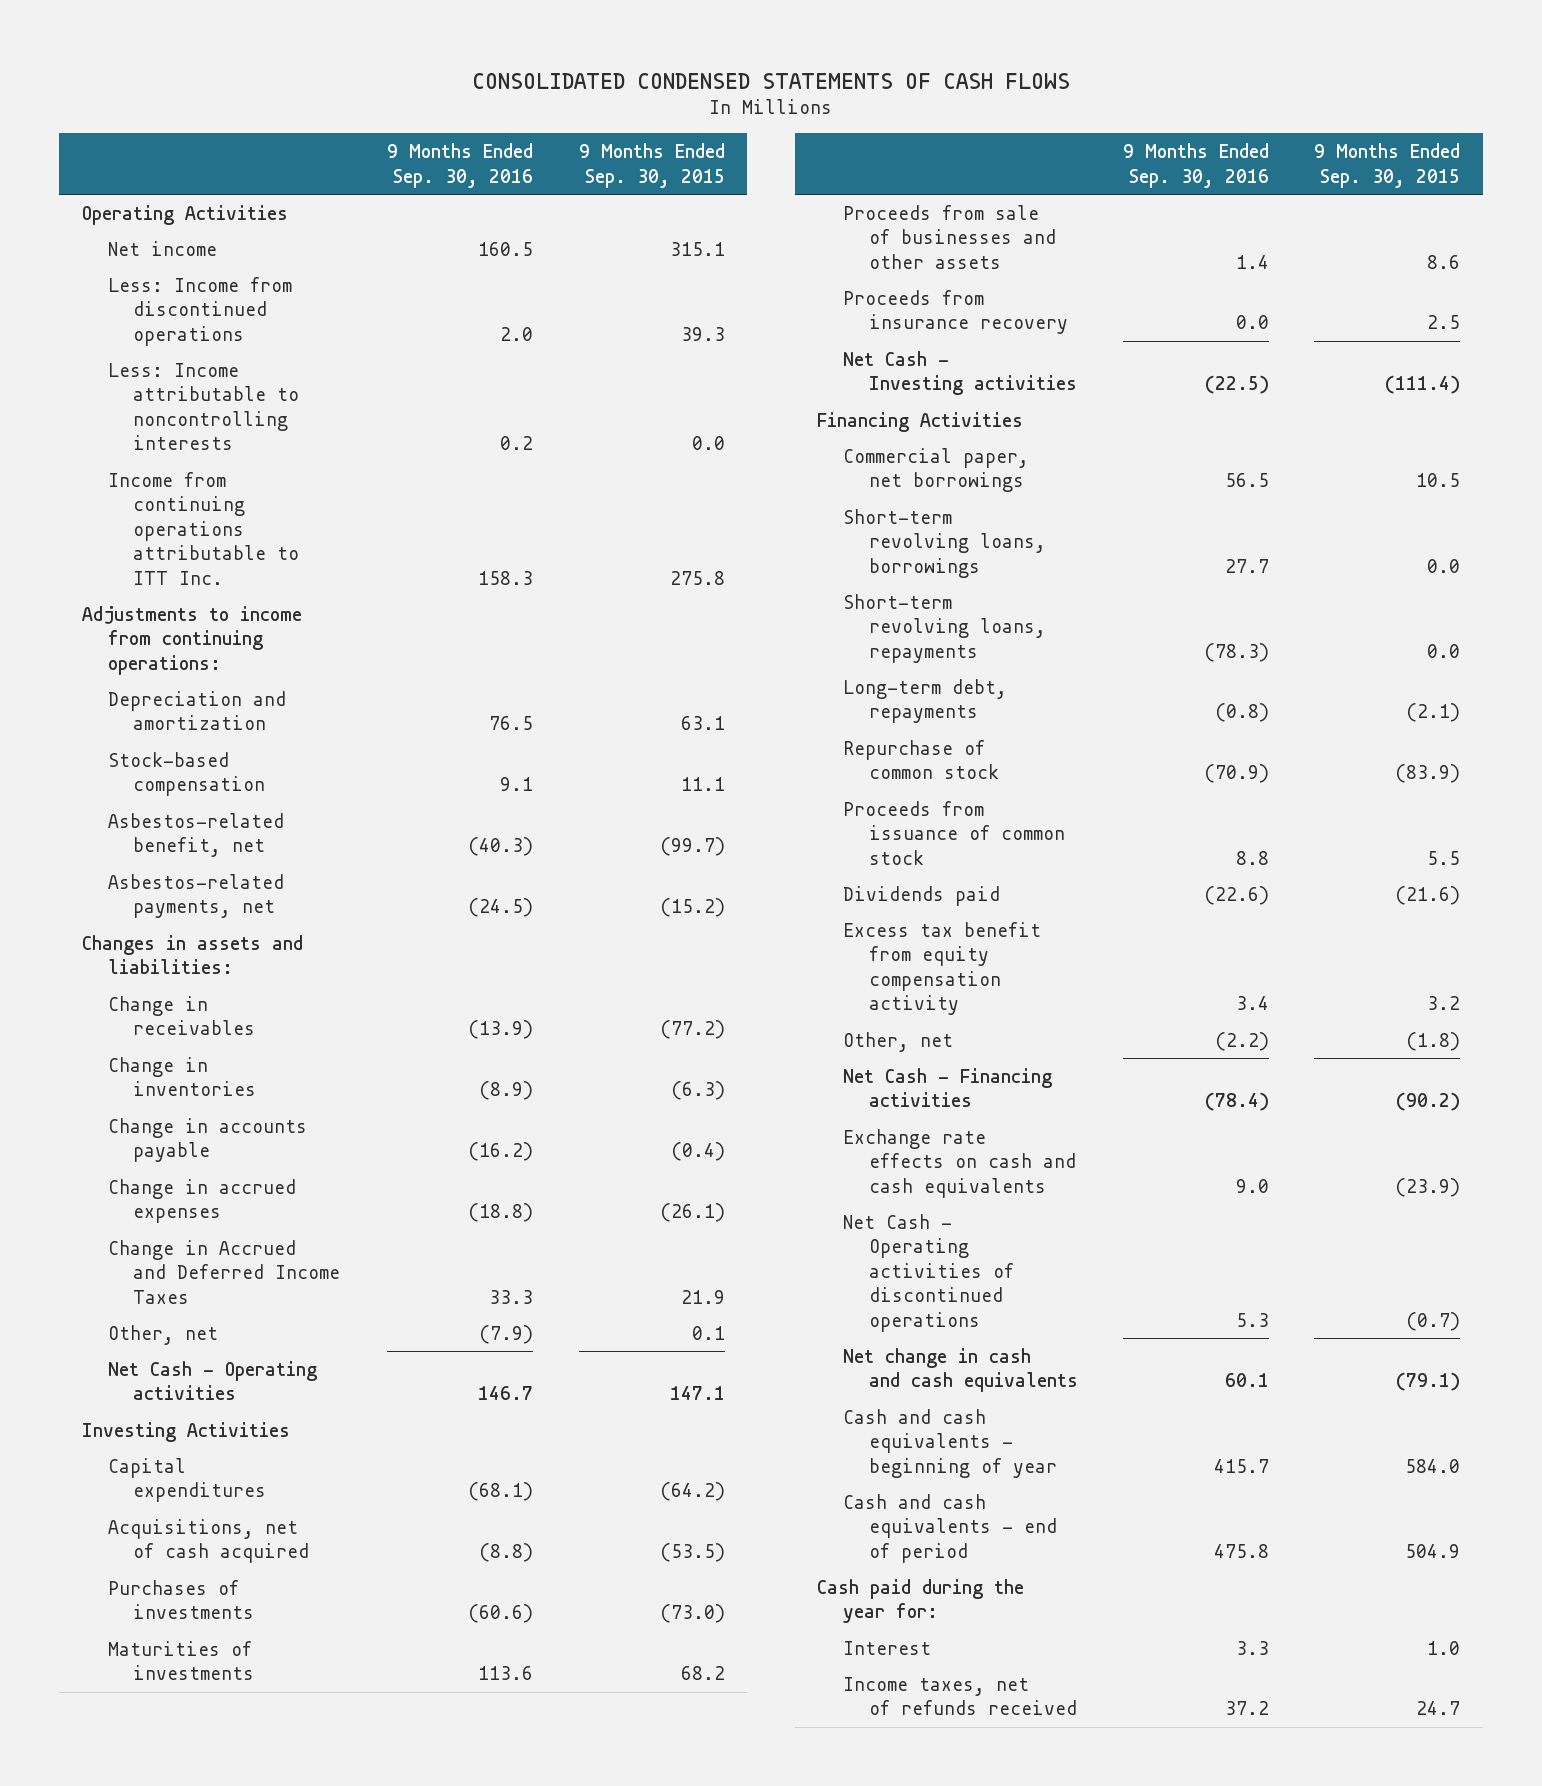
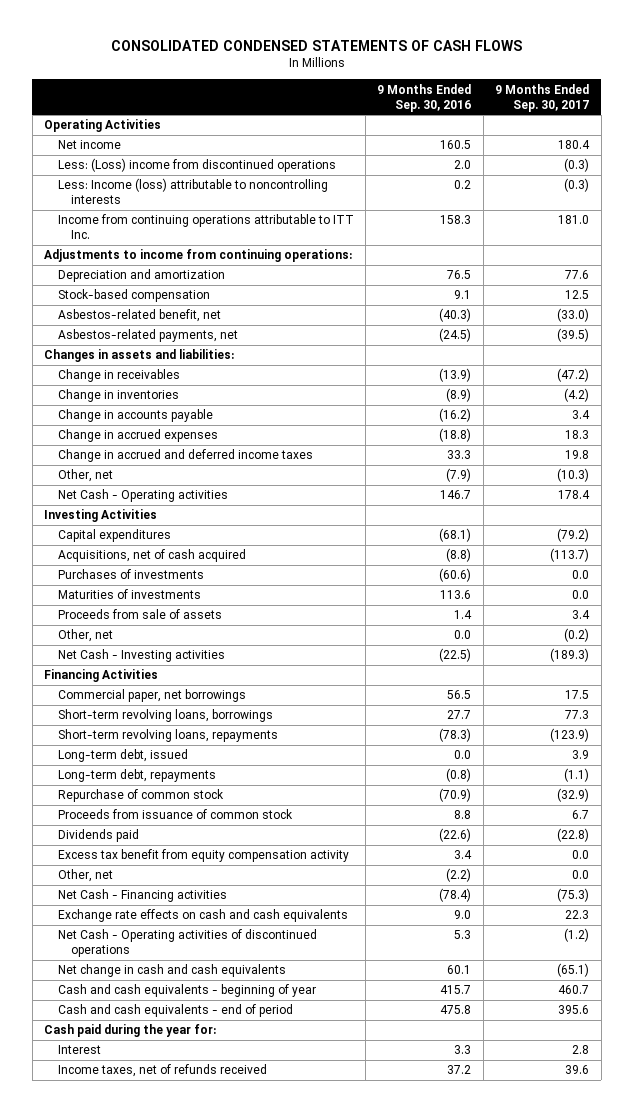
[578,143,725,188] 9 Months Ended Sep. 30, 2015 -> none
none -> [495,83,590,112] 9 Months Ended Sep. 30, 2017
[107,276,292,346] Less: Income from discontinued operations -> [57,158,336,173] Less: (Loss) income from discontinued operations
[107,362,300,451] Less: Income attributable to noncontrolling interests -> [57,178,328,205] Less: Income (loss) attributable to noncontrolling interests
[107,1239,341,1304] Change in Accrued and Deferred Income Taxes -> [57,449,313,463] Change in accrued and deferred income taxes
[843,289,1068,335] Proceeds from insurance recovery -> none
[843,204,1056,269] Proceeds from sale of businesses and other assets -> [57,609,222,620] Proceeds from sale of assets
none -> [57,629,113,643] Other, net
none -> [57,749,188,763] Long-term debt, issued

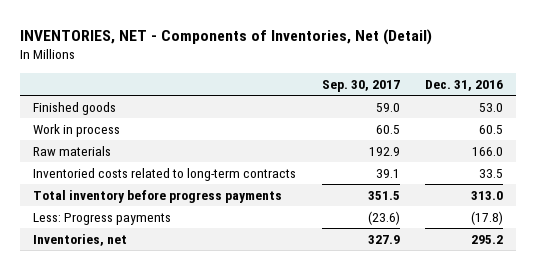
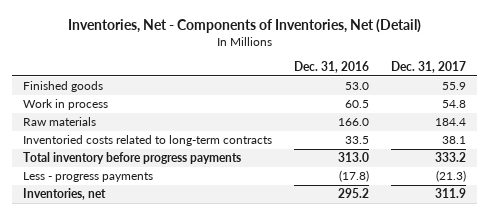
[20,29,433,46] INVENTORIES, NET - Components of Inventories, Net (Detail) -> [67,19,421,34] Inventories, Net - Components of Inventories, Net (Detail)
[321,79,400,92] Sep. 30, 2017 -> none
none -> [390,60,466,73] Dec. 31, 2017
[33,212,172,225] Less: Progress payments -> [23,172,154,183] Less - progress payments

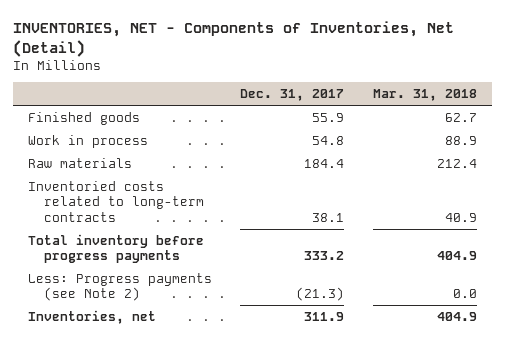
[67,19,421,34] Inventories, Net - Components of Inventories, Net (Detail) -> [13,20,455,57] INVENTORIES, NET - Components of Inventories, Net (Detail)
[294,60,370,73] Dec. 31, 2016 -> none
none -> [373,89,478,102] Mar. 31, 2018
[23,172,154,183] Less - progress payments -> [27,272,212,302] Less: Progress payments (see Note 2)

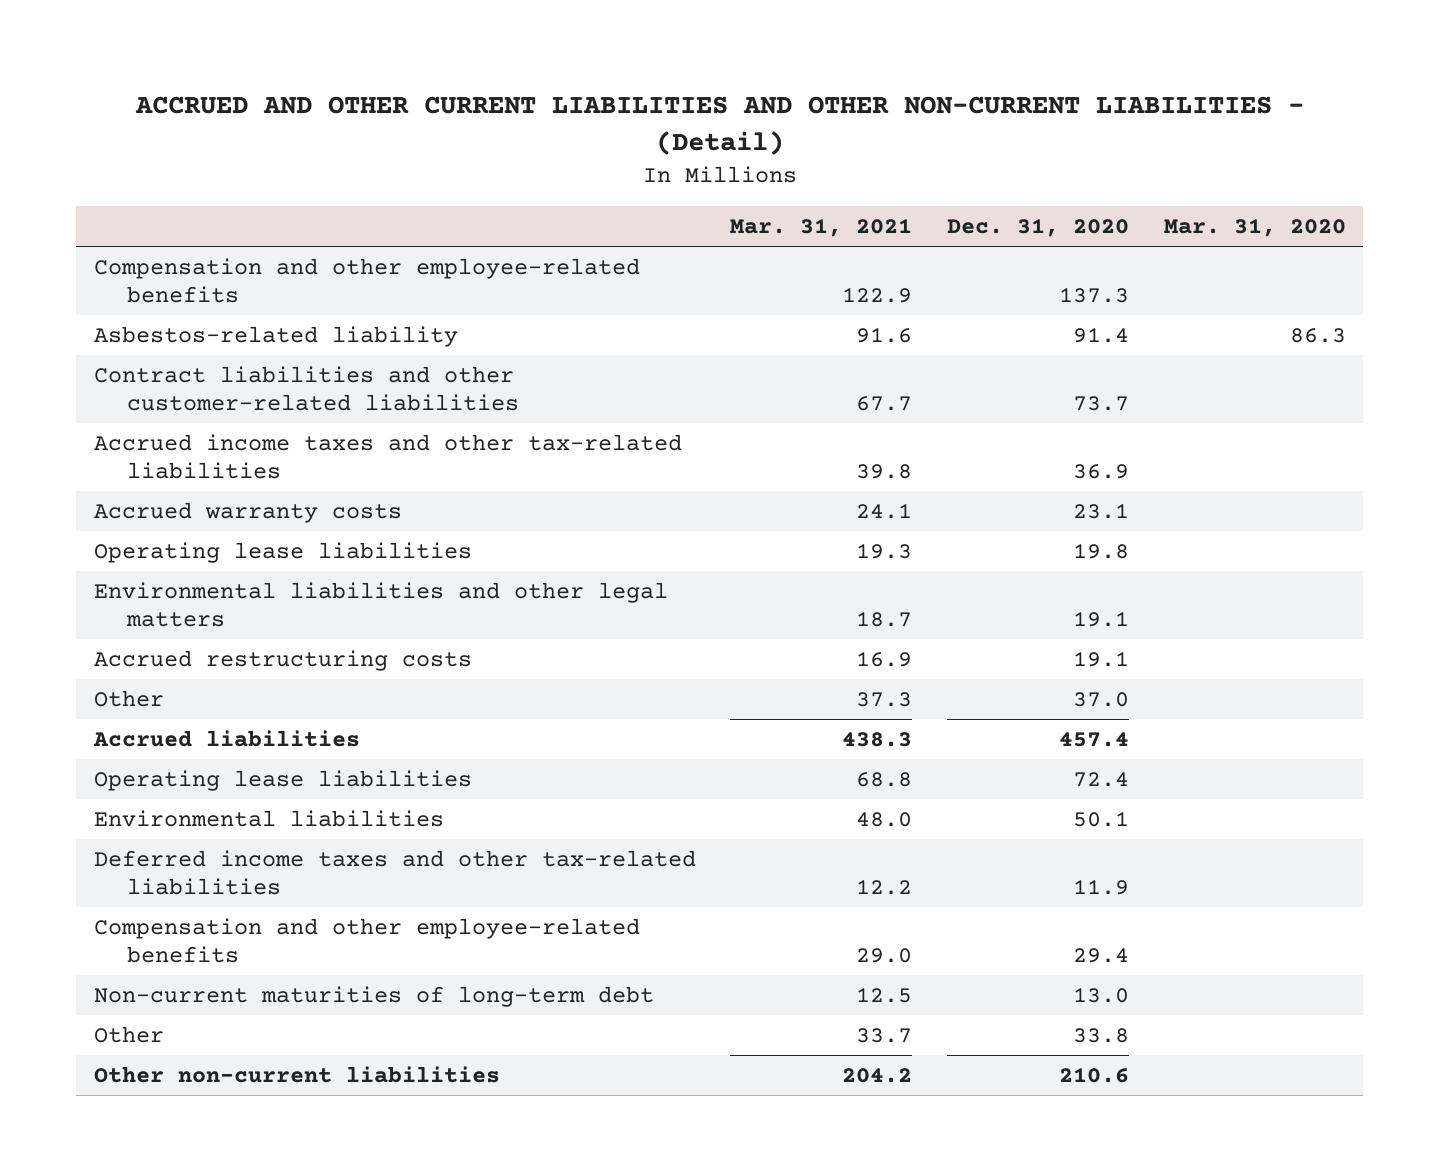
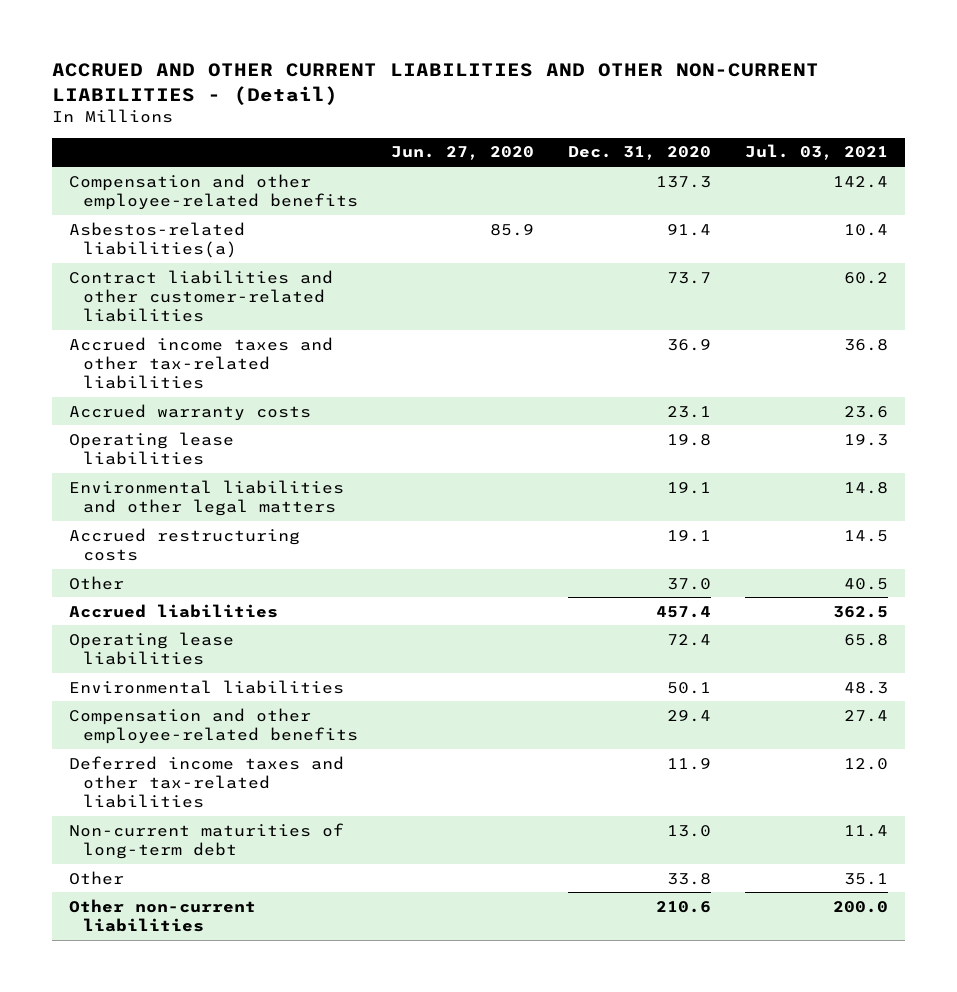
[730,217,913,237] Mar. 31, 2021 -> none
[1163,217,1346,237] Mar. 31, 2020 -> none
none -> [391,146,535,161] Jun. 27, 2020
none -> [744,144,888,161] Jul. 03, 2021
[93,326,458,348] Asbestos-related liability -> [68,221,245,258] Asbestos-related liabilities(a)
[93,850,696,895] Deferred income taxes and other tax-related liabilities -> [68,755,344,808] Deferred income taxes and other tax-related liabilities

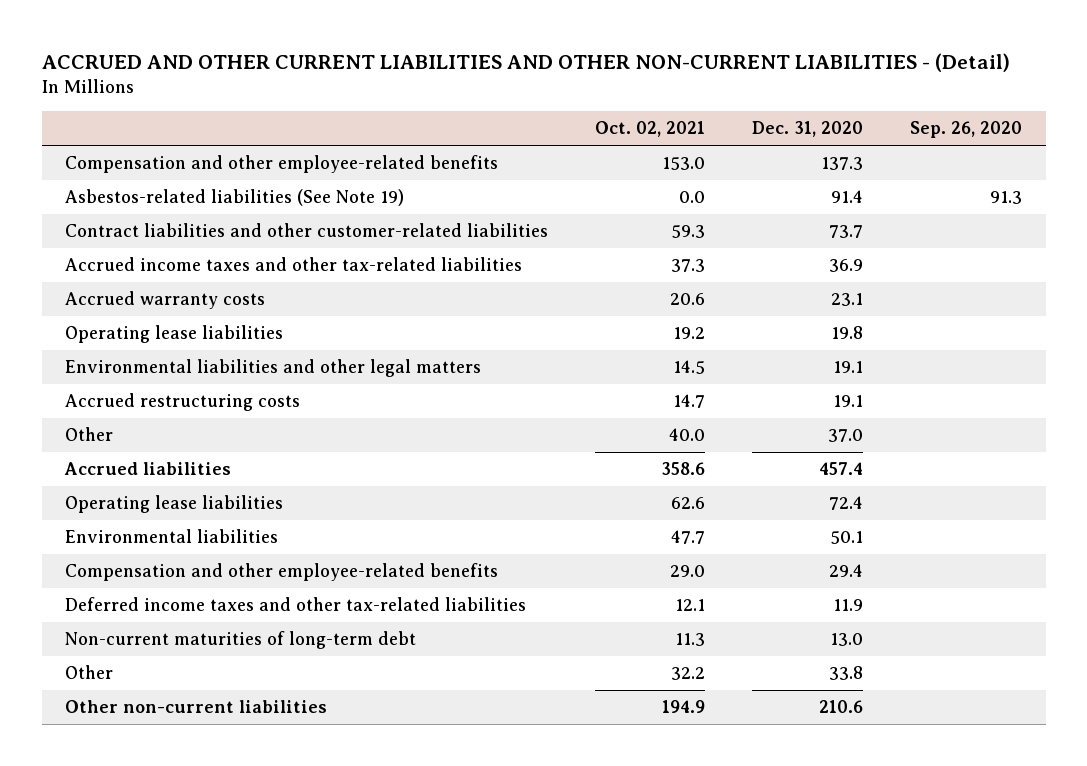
[391,146,535,161] Jun. 27, 2020 -> none
[744,144,888,161] Jul. 03, 2021 -> none
none -> [595,121,706,138] Oct. 02, 2021
none -> [910,121,1023,139] Sep. 26, 2020
[68,221,245,258] Asbestos-related liabilities(a) -> [65,189,405,207] Asbestos-related liabilities (See Note 19)

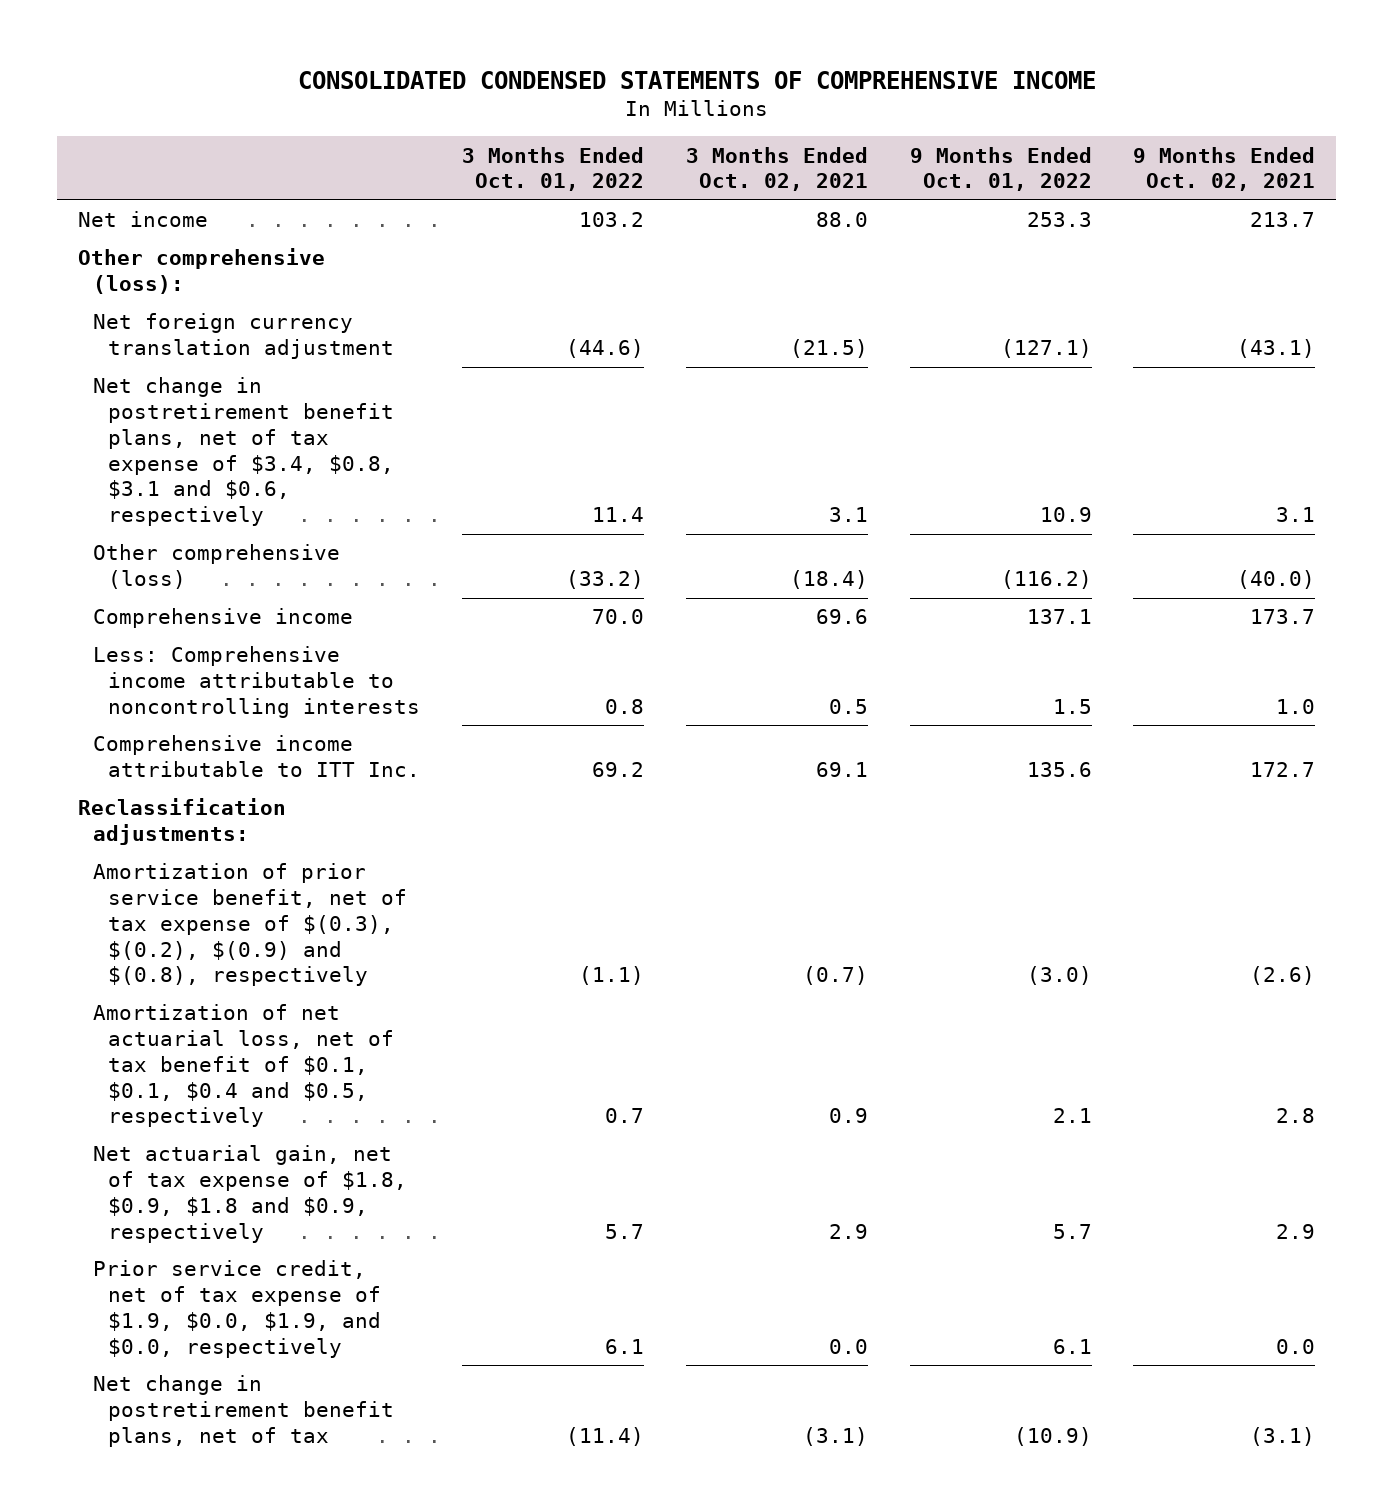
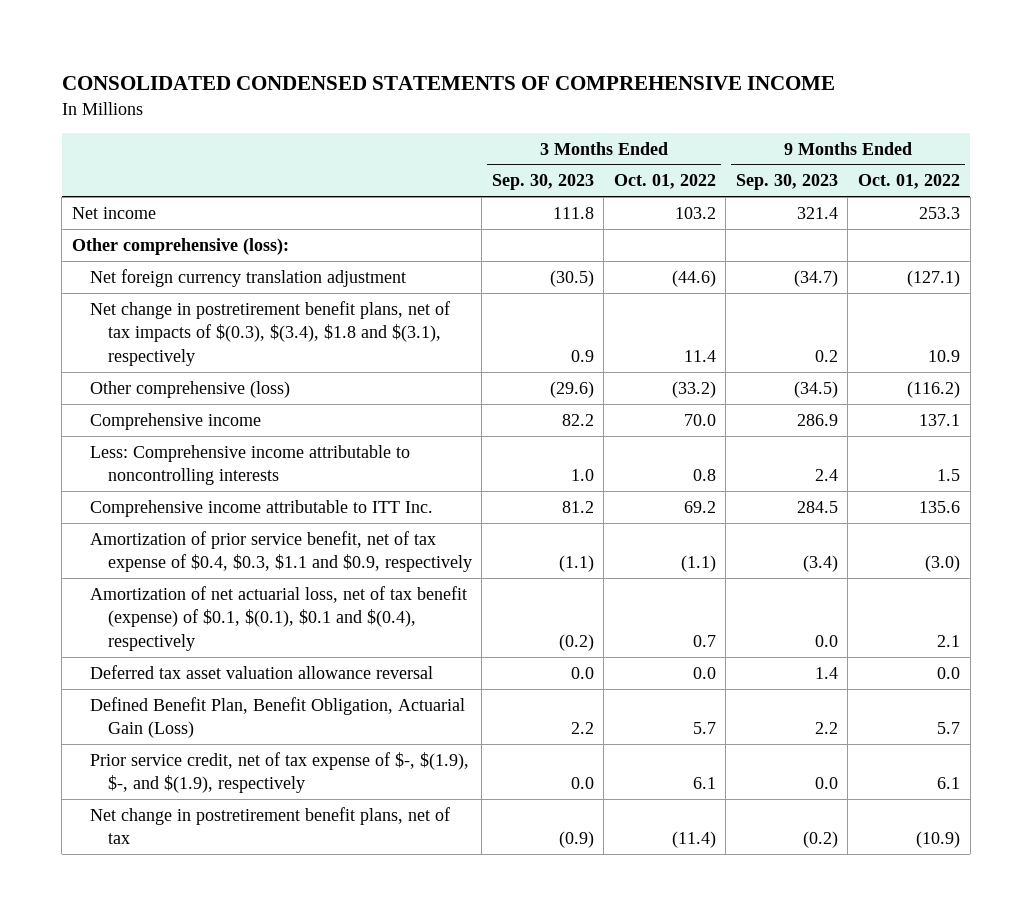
[685,146,868,192] 3 Months Ended Oct. 02, 2021 -> none
[1133,146,1316,192] 9 Months Ended Oct. 02, 2021 -> none
none -> [491,174,594,191] Sep. 30, 2023
none -> [735,174,838,191] Sep. 30, 2023
[93,377,395,527] Net change in postretirement benefit plans, net of tax expense of $3.4, $0.8, $3.1 and $0.6, respectively -> [89,300,450,366] Net change in postretirement benefit plans, net of tax impacts of $(0.3), $(3.4), $1.8 and $(3.1), respectively
[77,798,286,846] Reclassification adjustments: -> none
[93,863,408,987] Amortization of prior service benefit, net of tax expense of $(0.3), $(0.2), $(0.9) and $(0.8), respectively -> [89,530,472,573] Amortization of prior service benefit, net of tax expense of $0.4, $0.3, $1.1 and $0.9, respectively
[93,1004,395,1128] Amortization of net actuarial loss, net of tax benefit of $0.1, $0.1, $0.4 and $0.5, respectively -> [89,585,467,651] Amortization of net actuarial loss, net of tax benefit (expense) of $0.1, $(0.1), $0.1 and $(0.4), respectively
none -> [89,664,433,679] Deferred tax asset valuation allowance reversal
[93,1145,408,1243] Net actuarial gain, net of tax expense of $1.8, $0.9, $1.8 and $0.9, respectively -> [89,696,465,739] Defined Benefit Plan, Benefit Obligation, Actuarial Gain (Loss)
[93,1260,382,1358] Prior service credit, net of tax expense of $1.9, $0.0, $1.9, and $0.0, respectively -> [89,751,469,794] Prior service credit, net of tax expense of $-, $(1.9), $-, and $(1.9), respectively

